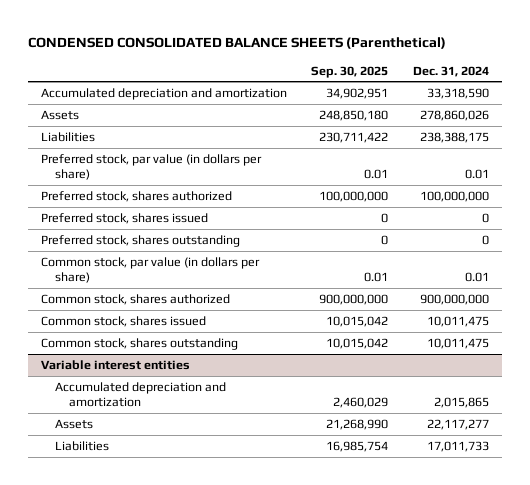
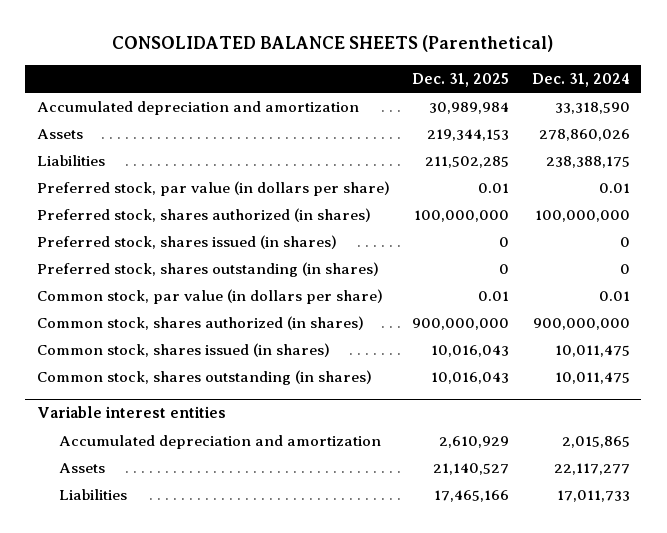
[28,37,447,50] CONDENSED CONSOLIDATED BALANCE SHEETS (Parenthetical) -> [112,35,554,53] CONSOLIDATED BALANCE SHEETS (Parenthetical)
[311,65,389,78] Sep. 30, 2025 -> none
none -> [412,72,510,87] Dec. 31, 2025
[40,190,232,202] Preferred stock, shares authorized -> [36,207,371,222] Preferred stock, shares authorized (in shares)
[40,212,208,224] Preferred stock, shares issued -> [36,234,337,249] Preferred stock, shares issued (in shares)
[40,234,240,247] Preferred stock, shares outstanding -> [36,261,379,277] Preferred stock, shares outstanding (in shares)
[40,293,230,305] Common stock, shares authorized -> [36,315,364,330] Common stock, shares authorized (in shares)
[40,315,206,327] Common stock, shares issued -> [36,342,330,357] Common stock, shares issued (in shares)
[40,337,238,350] Common stock, shares outstanding -> [36,369,372,385] Common stock, shares outstanding (in shares)

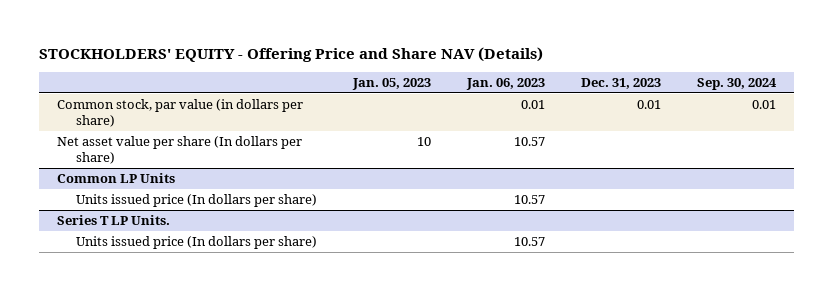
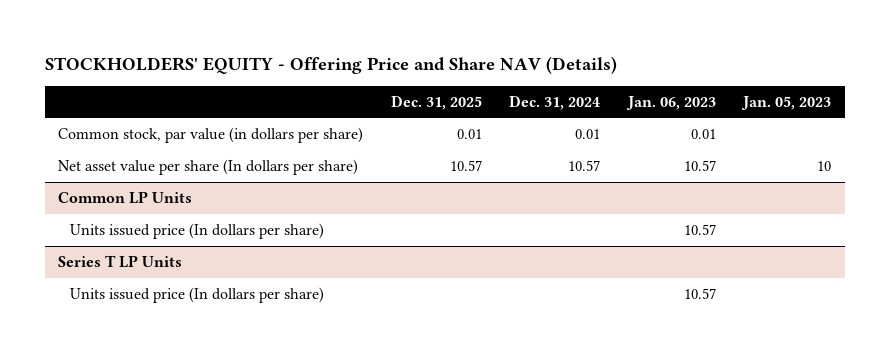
[581,78,662,90] Dec. 31, 2023 -> none
[697,78,778,91] Sep. 30, 2024 -> none
none -> [390,94,482,110] Dec. 31, 2025
none -> [509,94,601,110] Dec. 31, 2024
[56,215,170,226] Series T LP Units. -> [58,255,183,269] Series T LP Units

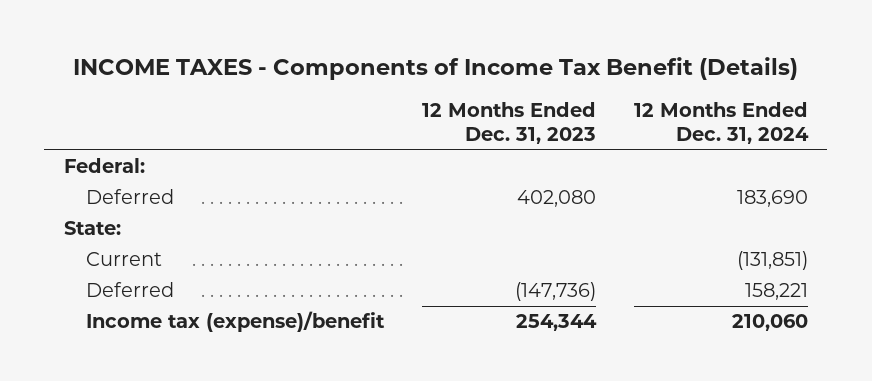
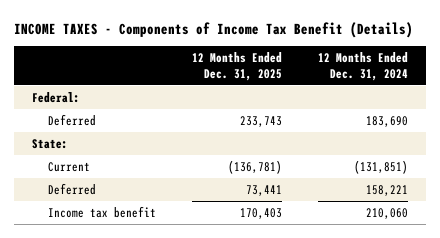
[422,102,597,144] 12 Months Ended Dec. 31, 2023 -> none
none -> [192,51,283,81] 12 Months Ended Dec. 31, 2025
[86,311,386,333] Income tax (expense)/benefit -> [48,205,157,218] Income tax benefit

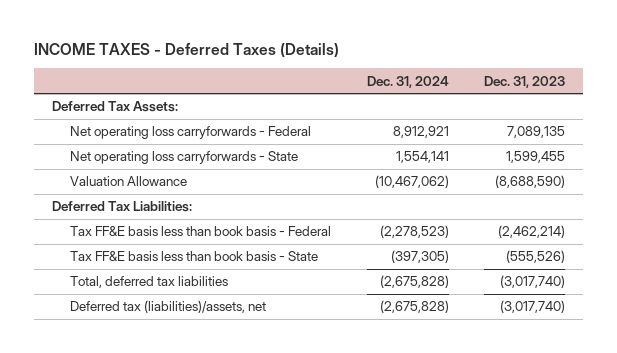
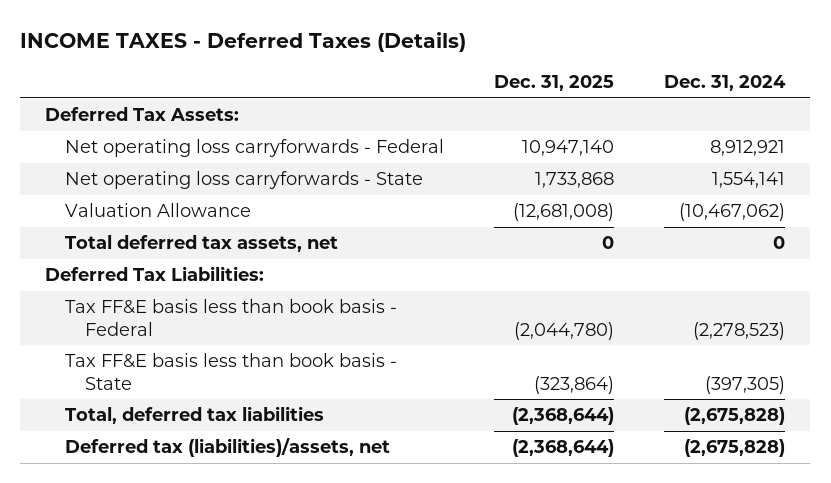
[484,75,566,88] Dec. 31, 2023 -> none
none -> [494,75,615,92] Dec. 31, 2025
none -> [65,235,339,253] Total deferred tax assets, net

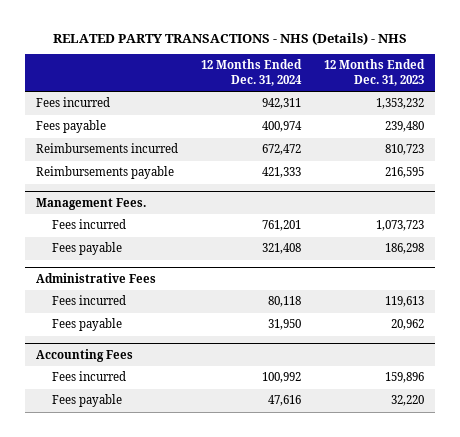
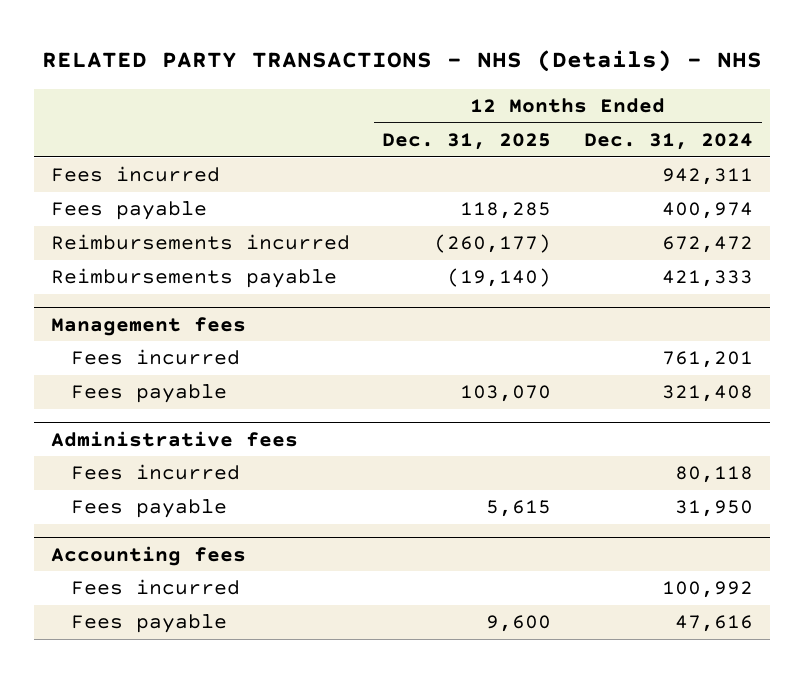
[323,59,425,86] 12 Months Ended Dec. 31, 2023 -> none
none -> [382,133,552,151] Dec. 31, 2025
[36,197,147,210] Management Fees. -> [50,316,246,336] Management fees
[36,272,157,283] Administrative Fees -> [50,430,298,447] Administrative fees
[36,348,134,362] Accounting Fees -> [50,545,246,566] Accounting fees

